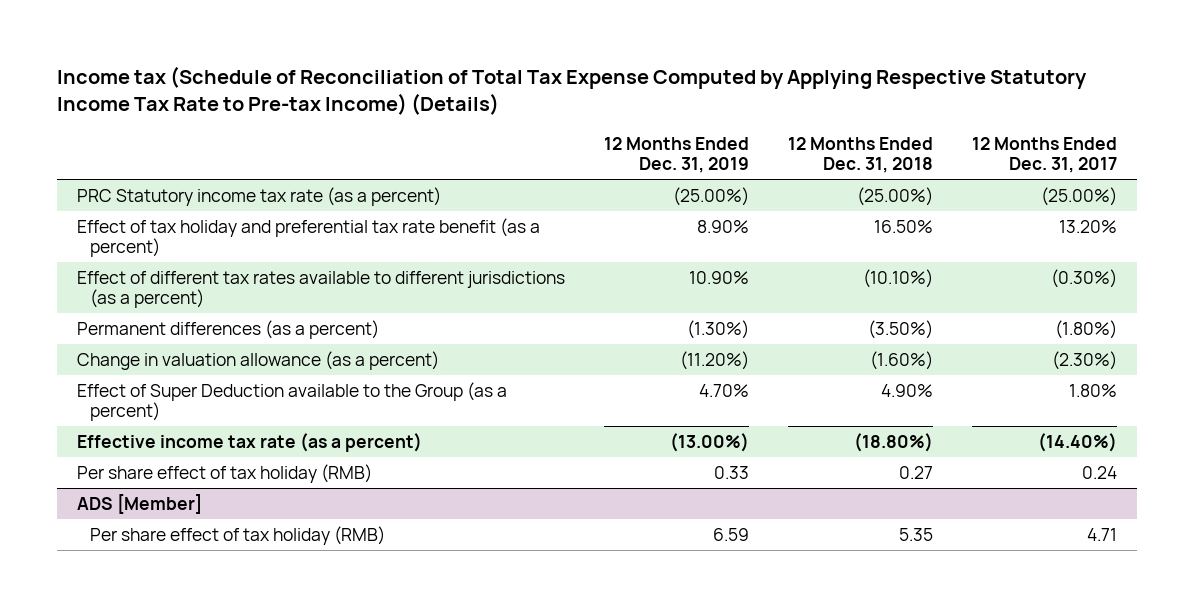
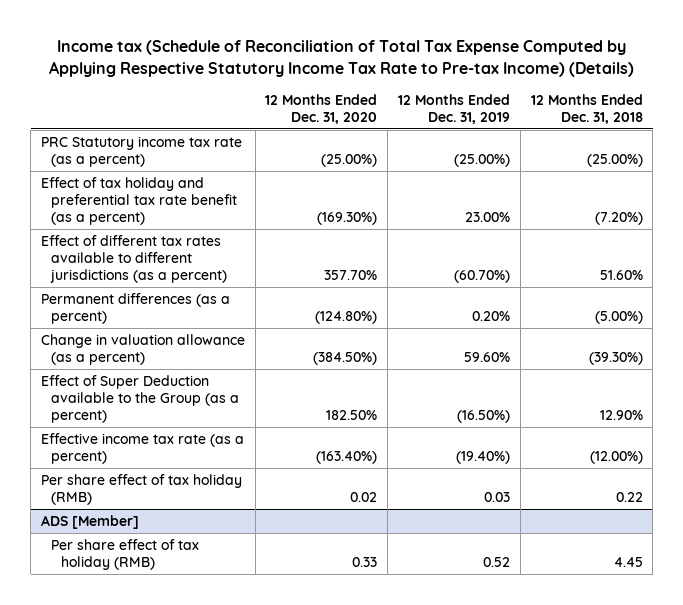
[972,137,1118,174] 12 Months Ended Dec. 31, 2017 -> none
none -> [265,94,378,124] 12 Months Ended Dec. 31, 2020
[696,219,749,233] 8.90% -> [464,211,510,222] 23.00%
[874,219,934,233] 16.50% -> [594,211,643,225] (7.20%)
[688,270,749,284] 10.90% -> [453,269,510,283] (60.70%)
[863,268,934,288] (10.10%) -> [599,269,643,280] 51.60%
[686,319,749,339] (1.30%) -> [471,310,510,321] 0.20%
[868,319,934,339] (3.50%) -> [594,310,643,324] (5.00%)
[679,350,749,370] (11.20%) -> [463,351,510,362] 59.60%
[870,350,934,370] (1.60%) -> [588,351,643,365] (39.30%)
[698,383,749,397] 4.70% -> [456,409,510,423] (16.50%)
[881,383,934,397] 4.90% -> [599,409,643,420] 12.90%
[669,432,749,452] (13.00%) -> [455,450,510,464] (19.40%)
[854,432,934,452] (18.80%) -> [589,450,643,464] (12.00%)
[713,465,749,479] 0.33 -> [483,491,510,502] 0.03
[899,465,934,479] 0.27 -> [615,491,643,502] 0.22
[712,527,749,541] 6.59 -> [482,556,510,567] 0.52
[899,527,934,541] 5.35 -> [613,556,643,567] 4.45

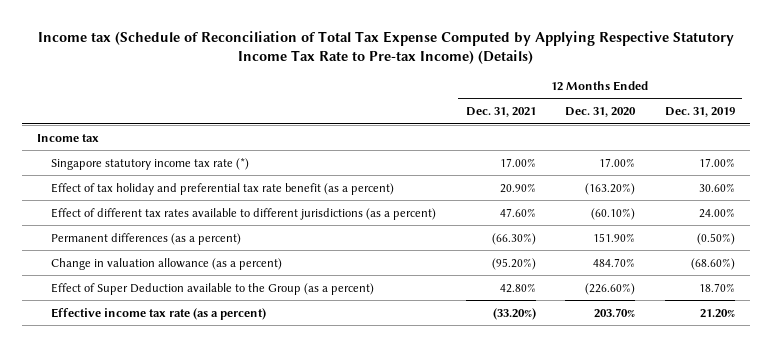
[530,94,643,124] 12 Months Ended Dec. 31, 2018 -> none
none -> [465,107,536,118] Dec. 31, 2021
[40,474,242,505] Per share effect of tax holiday (RMB) -> none
[40,515,139,530] ADS [Member] -> none
[50,539,199,570] Per share effect of tax holiday (RMB) -> none
none -> [36,133,99,142] Income tax
[40,136,242,167] PRC Statutory income tax rate (as a percent) -> [51,157,250,170] Singapore statutory income tax rate (*)
[321,153,378,167] (25.00%) -> [599,157,636,167] 17.00%
[453,153,510,167] (25.00%) -> [699,157,736,167] 17.00%
[317,211,378,225] (169.30%) -> [585,182,636,195] (163.20%)
[464,211,510,222] 23.00% -> [699,182,736,192] 30.60%
[324,269,378,280] 357.70% -> [591,207,636,220] (60.10%)
[453,269,510,283] (60.70%) -> [699,207,736,218] 24.00%
[315,310,378,324] (124.80%) -> [593,232,636,242] 151.90%
[471,310,510,321] 0.20% -> [697,232,736,245] (0.50%)
[313,351,378,365] (384.50%) -> [593,257,636,267] 484.70%
[463,351,510,362] 59.60% -> [691,257,736,270] (68.60%)
[326,409,378,420] 182.50% -> [585,282,636,295] (226.60%)
[456,409,510,423] (16.50%) -> [699,282,736,292] 18.70%
[316,450,378,464] (163.40%) -> [594,307,636,318] 203.70%
[455,450,510,464] (19.40%) -> [700,308,736,318] 21.20%

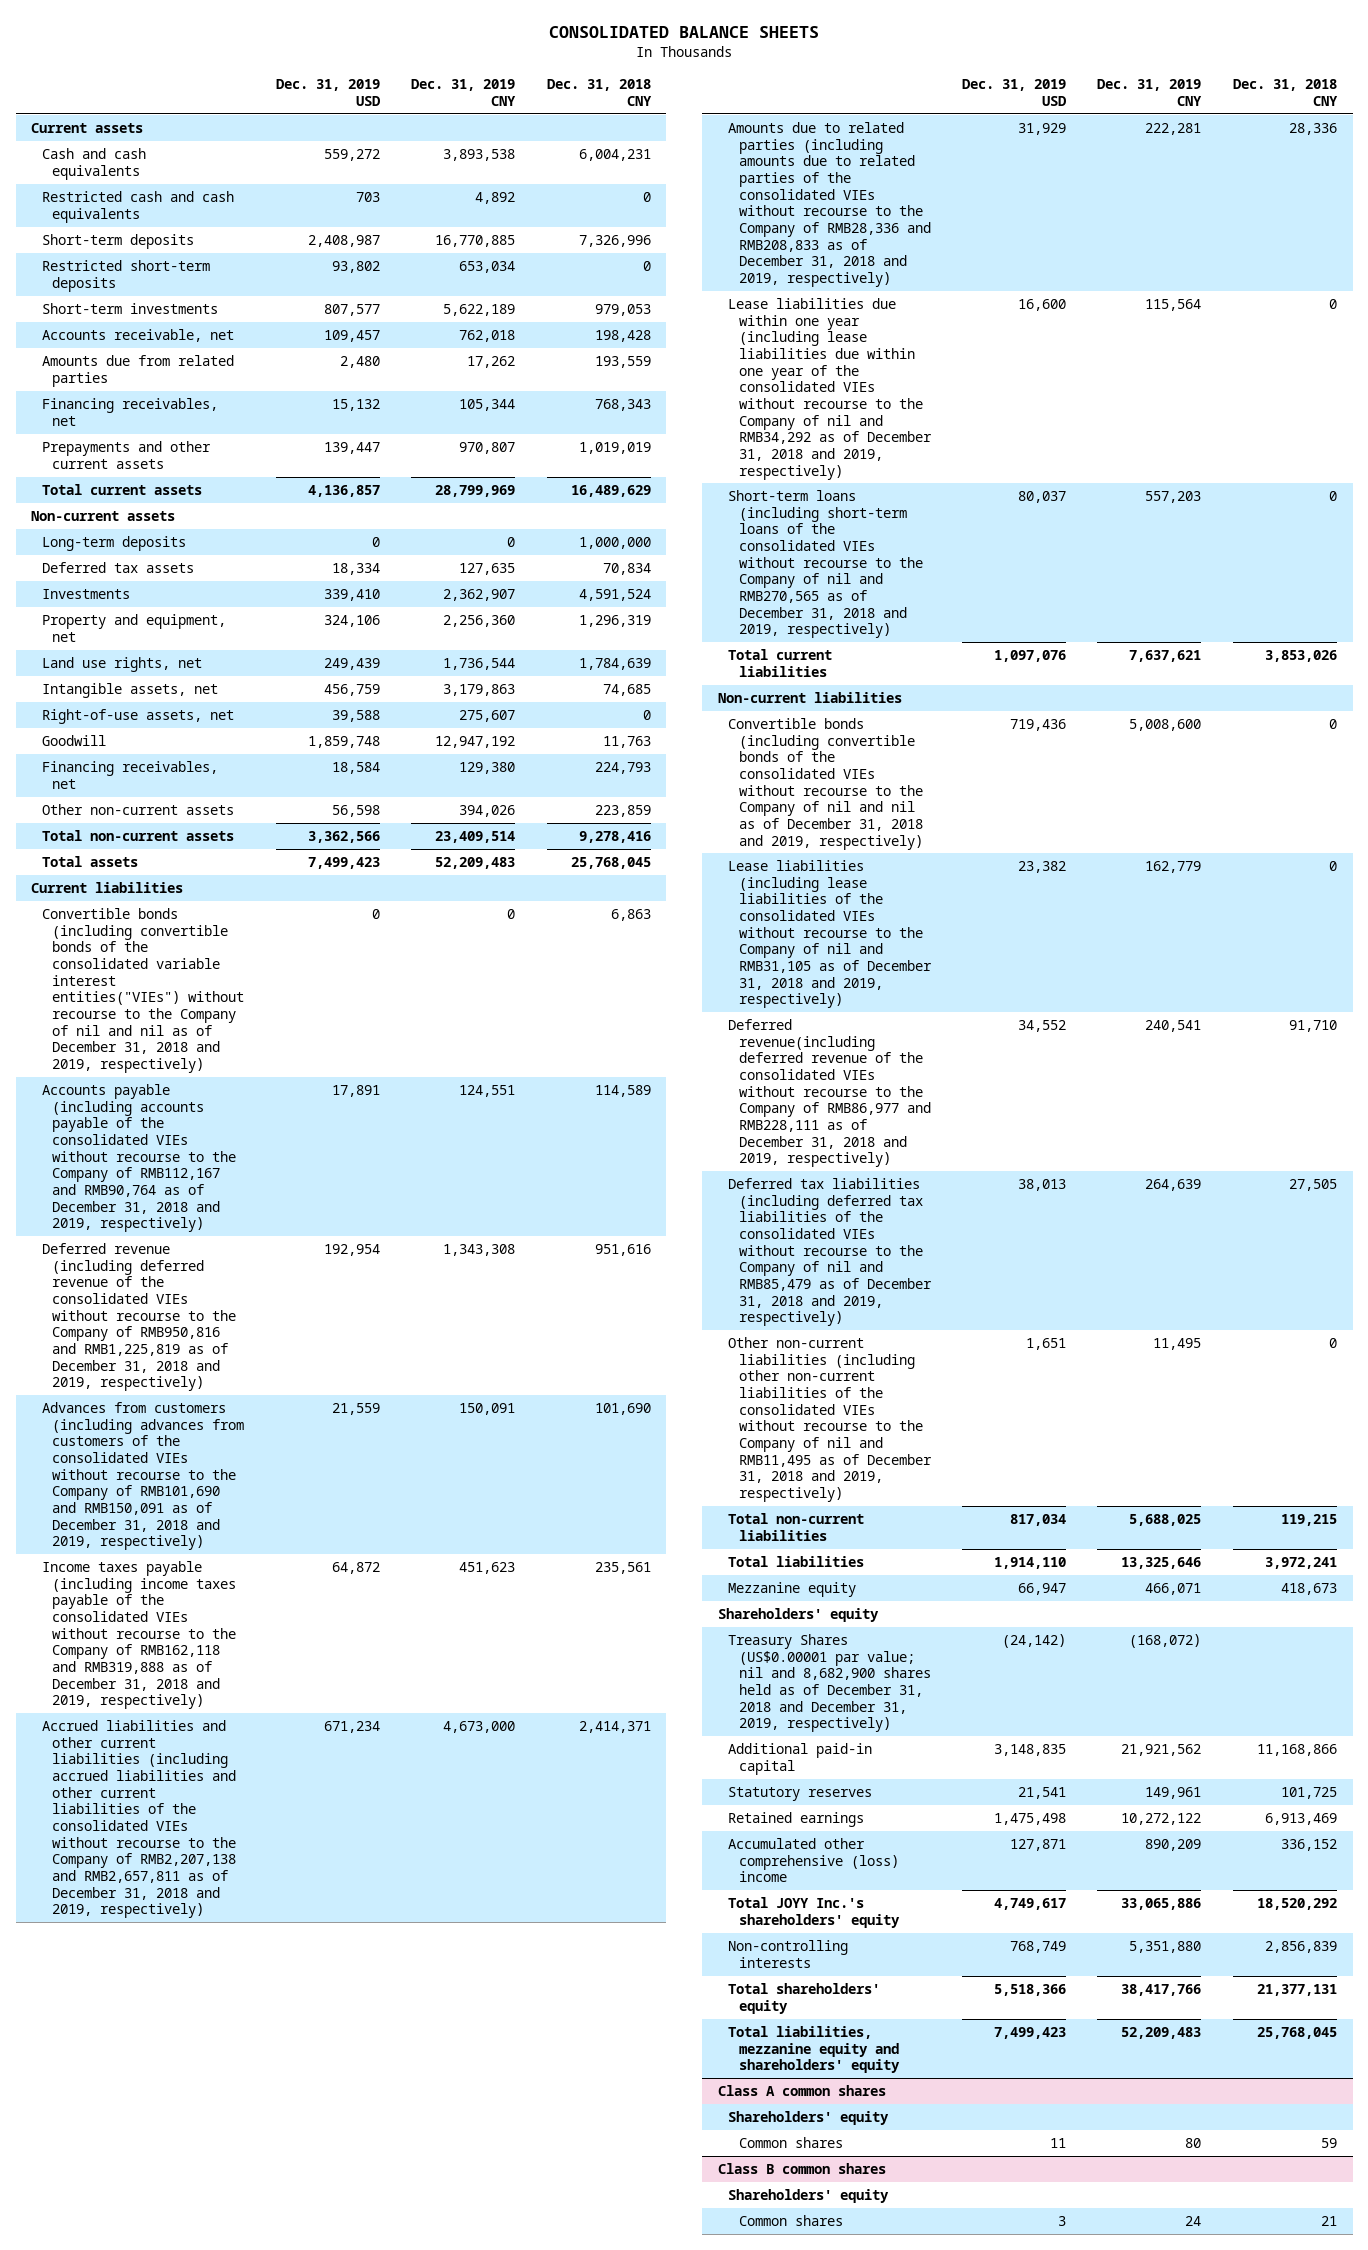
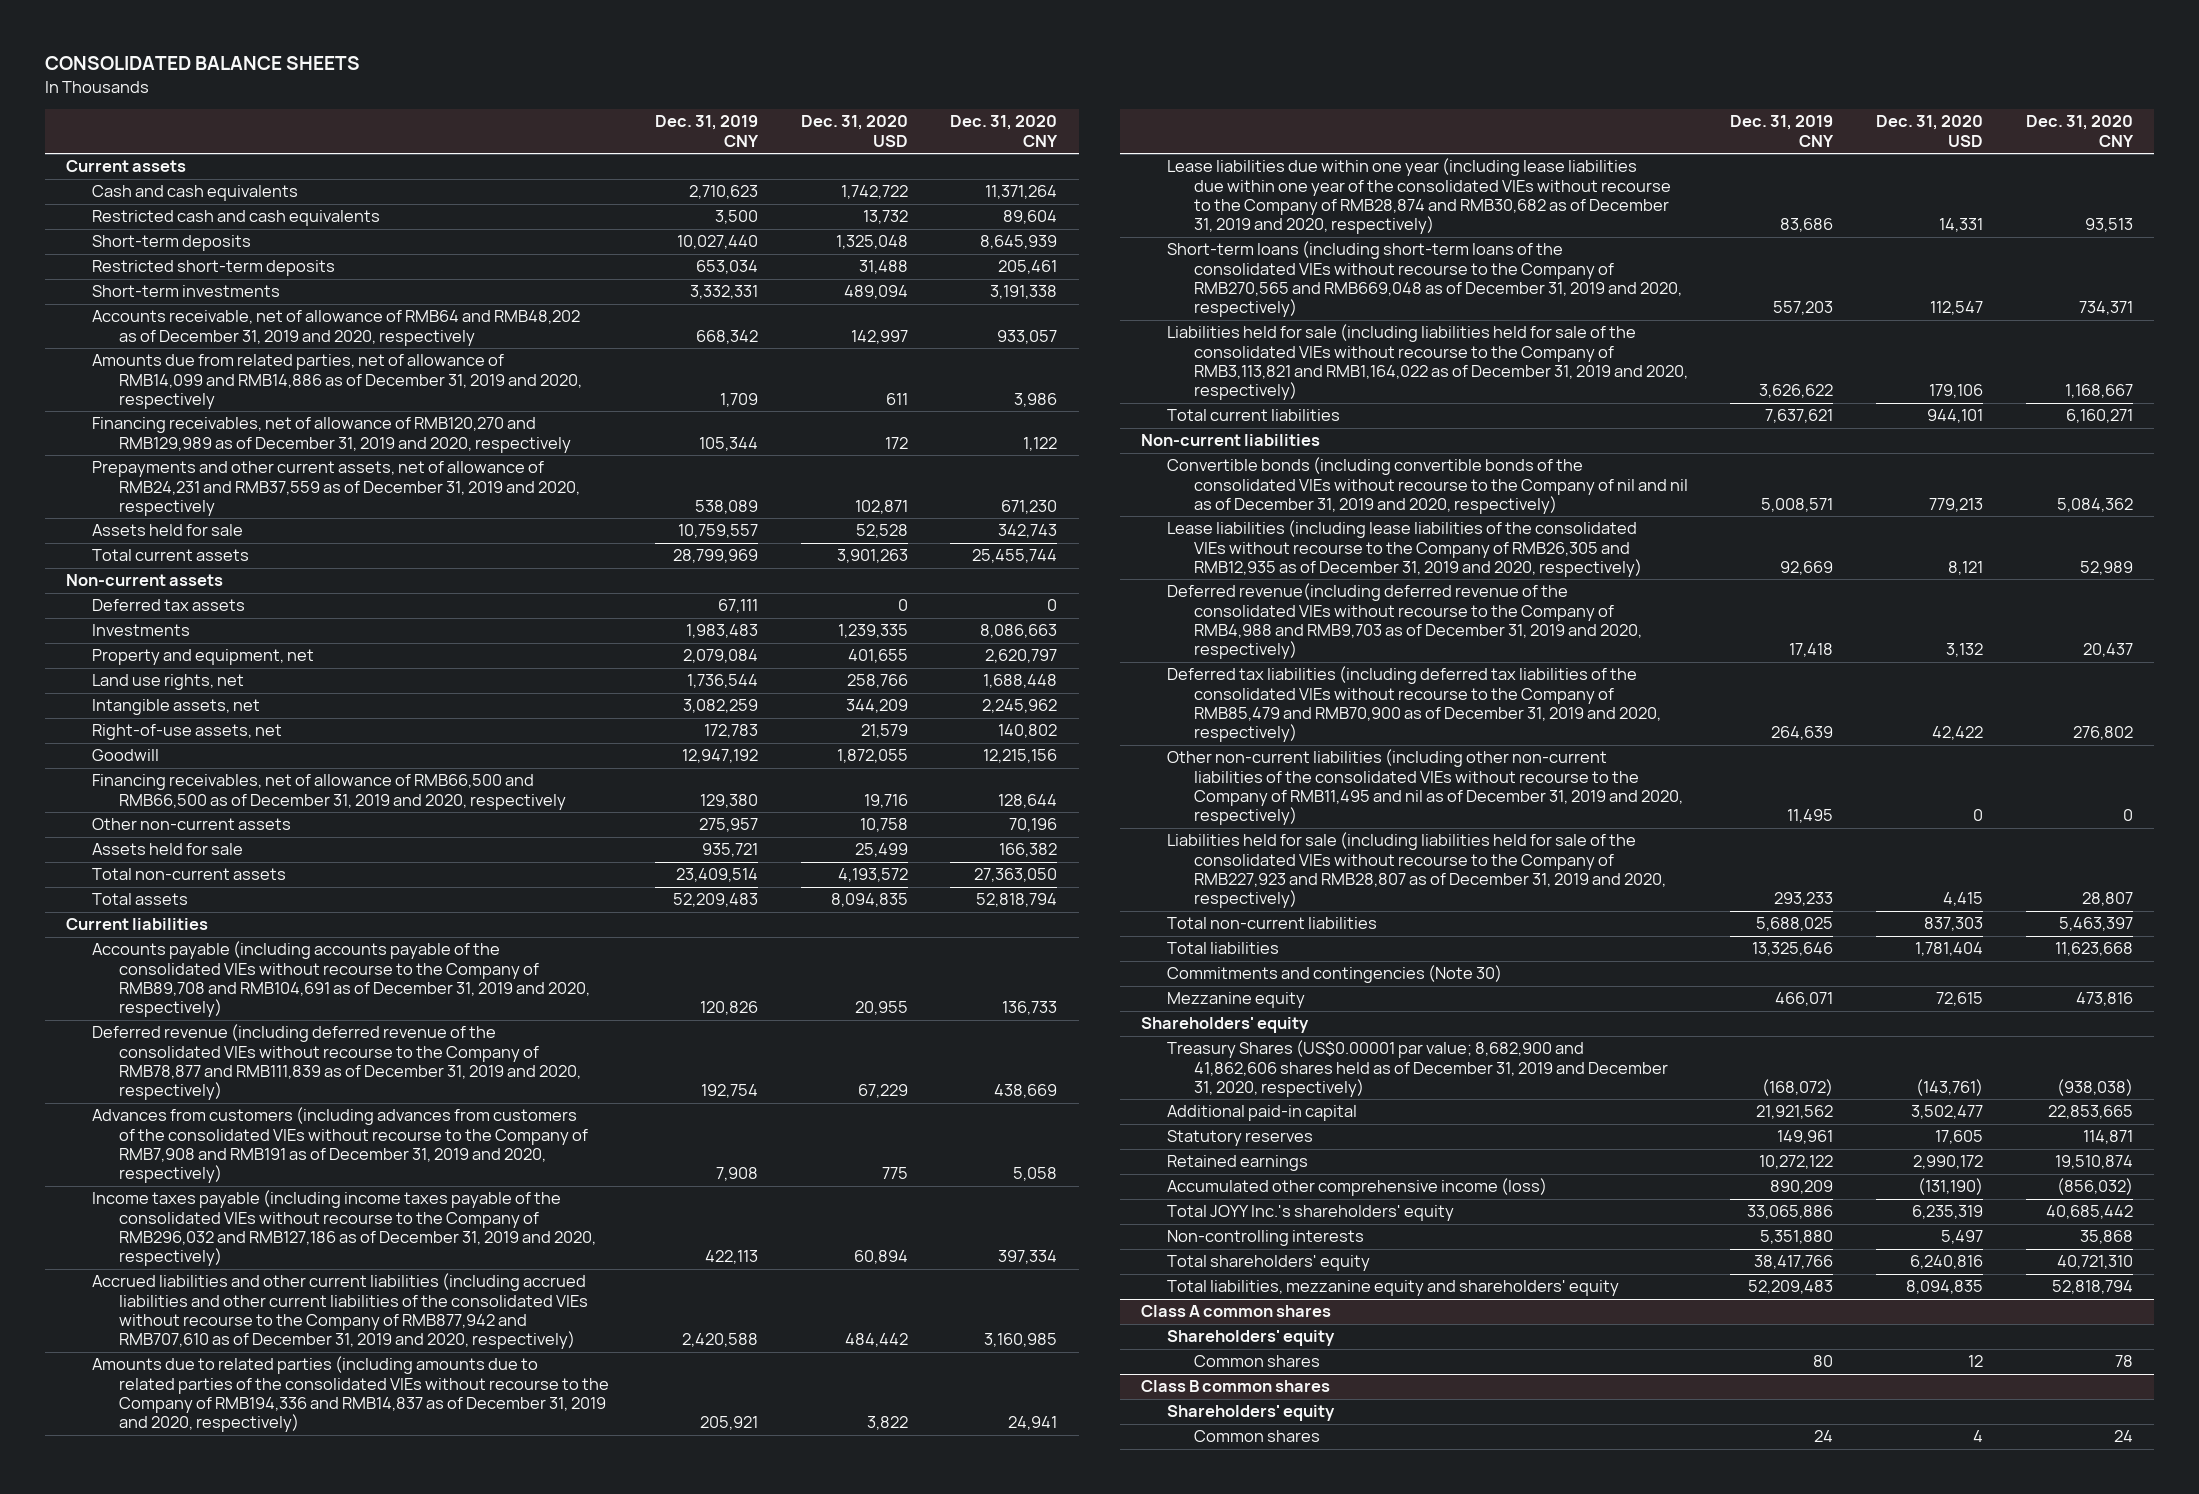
[275,79,380,106] Dec. 31, 2019 USD -> none
[546,79,652,106] Dec. 31, 2018 CNY -> none
none -> [800,115,908,147] Dec. 31, 2020 USD
none -> [950,115,1059,147] Dec. 31, 2020 CNY
[443,149,516,162] 3,893,538 -> [689,185,759,200] 2,710,623
[475,192,516,205] 4,892 -> [715,210,759,225] 3,500
[435,235,516,248] 16,770,885 -> [677,235,759,250] 10,027,440
[443,304,516,317] 5,622,189 -> [690,285,759,300] 3,332,331
[41,329,234,343] Accounts receivable, net -> [92,310,581,346] Accounts receivable, net of allowance of RMB64 and RMB48,202 as of December 31, 2019 and 2020, respectively
[459,330,516,343] 762,018 -> [696,329,759,344] 668,342
[41,355,234,387] Amounts due from related parties -> [92,354,582,409] Amounts due from related parties, net of allowance of RMB14,099 and RMB14,886 as of December 31, 2019 and 2020, respectively
[467,356,516,369] 17,262 -> [720,392,759,407] 1,709
[41,398,218,426] Financing receivables, net -> [92,417,571,453] Financing receivables, net of allowance of RMB120,270 and RMB129,989 as of December 31, 2019 and 2020, respectively
[41,441,211,469] Prepayments and other current assets -> [92,461,580,516] Prepayments and other current assets, net of allowance of RMB24,231 and RMB37,559 as of December 31, 2019 and 2020, respectively
[459,442,516,455] 970,807 -> [695,499,759,514] 538,089
none -> [92,524,244,537] Assets held for sale
[41,536,186,552] Long-term deposits -> none
[459,563,516,576] 127,635 -> [718,599,759,614] 67,111
[443,589,516,602] 2,362,907 -> [686,624,759,639] 1,983,483
[443,615,516,628] 2,256,360 -> [683,649,759,664] 2,079,084
[443,684,516,697] 3,179,863 -> [683,699,759,714] 3,082,259
[459,710,516,723] 275,607 -> [704,724,759,739] 172,783
[41,761,218,789] Financing receivables, net -> [92,774,566,810] Financing receivables, net of allowance of RMB66,500 and RMB66,500 as of December 31, 2019 and 2020, respectively
[459,805,516,818] 394,026 -> [699,818,759,833] 275,957
none -> [92,843,244,856] Assets held for sale
[41,908,245,1073] Convertible bonds (including convertible bonds of the consolidated variable interest entities("VIEs") without recourse to the Company of nil and nil as of December 31, 2018 and 2019, respectively) -> none
[41,1084,237,1233] Accounts payable (including accounts payable of the consolidated VIEs without recourse to the Company of RMB112,167 and RMB90,764 as of December 31, 2018 and 2019, respectively) -> [92,941,590,1018] Accounts payable (including accounts payable of the consolidated VIEs without recourse to the Company of RMB89,708 and RMB104,691 as of December 31, 2019 and 2020, respectively)
[459,1085,516,1098] 124,551 -> [700,1001,759,1016] 120,826
[41,1243,237,1392] Deferred revenue (including deferred revenue of the consolidated VIEs without recourse to the Company of RMB950,816 and RMB1,225,819 as of December 31, 2018 and 2019, respectively) -> [92,1024,581,1101] Deferred revenue (including deferred revenue of the consolidated VIEs without recourse to the Company of RMB78,877 and RMB111,839 as of December 31, 2019 and 2020, respectively)
[443,1244,516,1257] 1,343,308 -> [701,1084,759,1099] 192,754
[41,1402,245,1551] Advances from customers (including advances from customers of the consolidated VIEs without recourse to the Company of RMB101,690 and RMB150,091 as of December 31, 2018 and 2019, respectively) -> [92,1107,588,1184] Advances from customers (including advances from customers of the consolidated VIEs without recourse to the Company of RMB7,908 and RMB191 as of December 31, 2019 and 2020, respectively)
[459,1403,516,1416] 150,091 -> [716,1167,759,1182] 7,908
[41,1561,237,1710] Income taxes payable (including income taxes payable of the consolidated VIEs without recourse to the Company of RMB162,118 and RMB319,888 as of December 31, 2018 and 2019, respectively) -> [92,1190,596,1267] Income taxes payable (including income taxes payable of the consolidated VIEs without recourse to the Company of RMB296,032 and RMB127,186 as of December 31, 2019 and 2020, respectively)
[459,1562,516,1575] 451,623 -> [705,1250,759,1265] 422,113
[41,1720,237,1919] Accrued liabilities and other current liabilities (including accrued liabilities and other current liabilities of the consolidated VIEs without recourse to the Company of RMB2,207,138 and RMB2,657,811 as of December 31, 2018 and 2019, respectively) -> [92,1273,588,1350] Accrued liabilities and other current liabilities (including accrued liabilities and other current liabilities of the consolidated VIEs without recourse to the Company of RMB877,942 and RMB707,610 as of December 31, 2019 and 2020, respectively)
[443,1721,516,1734] 4,673,000 -> [682,1333,759,1348] 2,420,588
[728,122,931,287] Amounts due to related parties (including amounts due to related parties of the consolidated VIEs without recourse to the Company of RMB28,336 and RMB208,833 as of December 31, 2018 and 2019, respectively) -> [92,1356,609,1433] Amounts due to related parties (including amounts due to related parties of the consolidated VIEs without recourse to the Company of RMB194,336 and RMB14,837 as of December 31, 2019 and 2020, respectively)
[1145,123,1202,136] 222,281 -> [700,1416,759,1431] 205,921
[728,298,932,480] Lease liabilities due within one year (including lease liabilities due within one year of the consolidated VIEs without recourse to the Company of nil and RMB34,292 as of December 31, 2018 and 2019, respectively) -> [1167,158,1671,235] Lease liabilities due within one year (including lease liabilities due within one year of the consolidated VIEs without recourse to the Company of RMB28,874 and RMB30,682 as of December 31, 2019 and 2020, respectively)
[1145,299,1202,312] 115,564 -> [1780,218,1834,233] 83,686
[728,490,923,639] Short-term loans (including short-term loans of the consolidated VIEs without recourse to the Company of nil and RMB270,565 as of December 31, 2018 and 2019, respectively) -> [1167,241,1682,318] Short-term loans (including short-term loans of the consolidated VIEs without recourse to the Company of RMB270,565 and RMB669,048 as of December 31, 2019 and 2020, respectively)
none -> [1167,324,1688,401] Liabilities held for sale (including liabilities held for sale of the consolidated VIEs without recourse to the Company of RMB3,113,821 and RMB1,164,022 as of December 31, 2019 and 2020, respectively)
[728,718,923,850] Convertible bonds (including convertible bonds of the consolidated VIEs without recourse to the Company of nil and nil as of December 31, 2018 and 2019, respectively) -> [1167,457,1688,514] Convertible bonds (including convertible bonds of the consolidated VIEs without recourse to the Company of nil and nil as of December 31, 2019 and 2020, respectively)
[1129,719,1202,732] 5,008,600 -> [1761,497,1834,512] 5,008,571
[728,860,932,1009] Lease liabilities (including lease liabilities of the consolidated VIEs without recourse to the Company of nil and RMB31,105 as of December 31, 2018 and 2019, respectively) -> [1167,520,1642,577] Lease liabilities (including lease liabilities of the consolidated VIEs without recourse to the Company of RMB26,305 and RMB12,935 as of December 31, 2019 and 2020, respectively)
[1145,861,1202,874] 162,779 -> [1780,560,1834,575] 92,669
[728,1019,931,1168] Deferred revenue(including deferred revenue of the consolidated VIEs without recourse to the Company of RMB86,977 and RMB228,111 as of December 31, 2018 and 2019, respectively) -> [1167,583,1642,660] Deferred revenue(including deferred revenue of the consolidated VIEs without recourse to the Company of RMB4,988 and RMB9,703 as of December 31, 2019 and 2020, respectively)
[1145,1020,1202,1033] 240,541 -> [1789,643,1834,658] 17,418
[728,1178,932,1327] Deferred tax liabilities (including deferred tax liabilities of the consolidated VIEs without recourse to the Company of nil and RMB85,479 as of December 31, 2018 and 2019, respectively) -> [1167,666,1661,743] Deferred tax liabilities (including deferred tax liabilities of the consolidated VIEs without recourse to the Company of RMB85,479 and RMB70,900 as of December 31, 2019 and 2020, respectively)
[728,1337,932,1502] Other non-current liabilities (including other non-current liabilities of the consolidated VIEs without recourse to the Company of nil and RMB11,495 as of December 31, 2018 and 2019, respectively) -> [1167,749,1683,826] Other non-current liabilities (including other non-current liabilities of the consolidated VIEs without recourse to the Company of RMB11,495 and nil as of December 31, 2019 and 2020, respectively)
none -> [1167,832,1666,909] Liabilities held for sale (including liabilities held for sale of the consolidated VIEs without recourse to the Company of RMB227,923 and RMB28,807 as of December 31, 2019 and 2020, respectively)
none -> [1167,965,1503,984] Commitments and contingencies (Note 30)
[728,1634,931,1733] Treasury Shares (US$0.00001 par value; nil and 8,682,900 shares held as of December 31, 2018 and December 31, 2019, respectively) -> [1167,1040,1668,1097] Treasury Shares (US$0.00001 par value; 8,682,900 and 41,862,606 shares held as of December 31, 2019 and December 31, 2020, respectively)
[728,1838,899,1883] Accumulated other comprehensive (loss) income -> [1167,1178,1548,1197] Accumulated other comprehensive income (loss)

